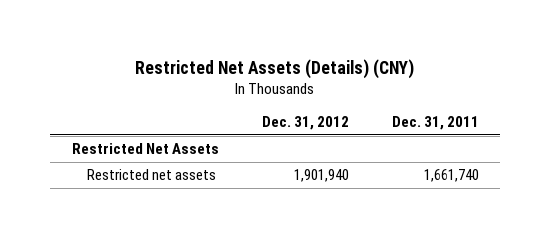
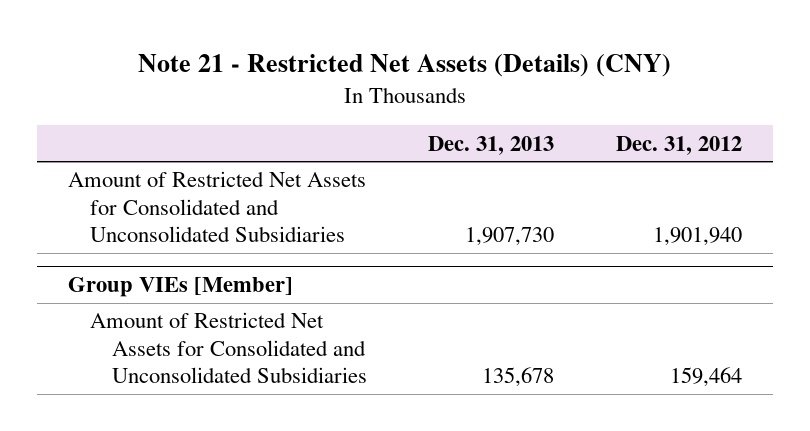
[135,58,415,79] Restricted Net Assets (Details) (CNY) -> [137,54,671,78] Note 21 - Restricted Net Assets (Details) (CNY)
[391,116,479,131] Dec. 31, 2011 -> none
none -> [428,135,555,155] Dec. 31, 2013
[71,143,219,155] Restricted Net Assets -> none
[87,169,217,181] Restricted net assets -> [67,171,366,243] Amount of Restricted Net Assets for Consolidated and Unconsolidated Subsidiaries
none -> [67,277,293,298] Group VIEs [Member]
none -> [89,312,367,384] Amount of Restricted Net Assets for Consolidated and Unconsolidated Subsidiaries

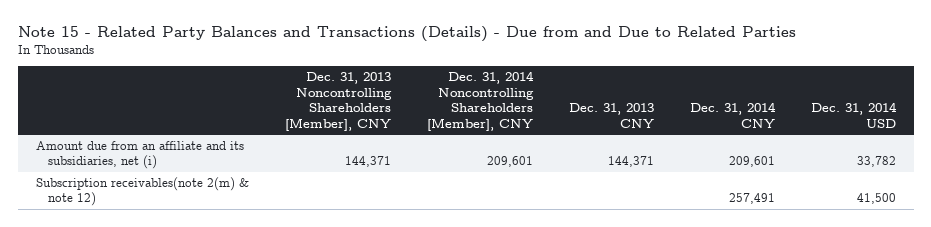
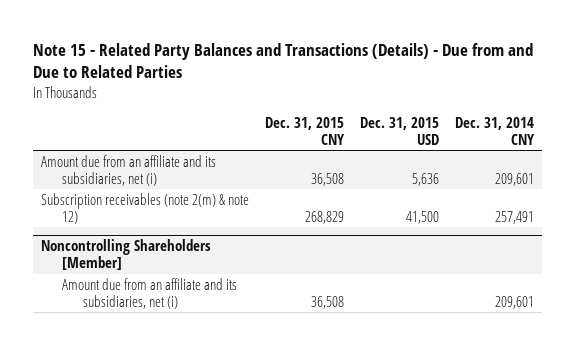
[284,72,392,131] Dec. 31, 2013 Noncontrolling Shareholders [Member], CNY -> none
[426,71,534,131] Dec. 31, 2014 Noncontrolling Shareholders [Member], CNY -> none
[568,103,654,128] Dec. 31, 2013 CNY -> none
[810,102,897,128] Dec. 31, 2014 USD -> none
none -> [265,116,346,145] Dec. 31, 2015 CNY
none -> [360,116,440,145] Dec. 31, 2015 USD
[35,177,249,207] Subscription receivables(note 2(m) & note 12) -> [41,192,250,224] Subscription receivables (note 2(m) & note 12)
none -> [41,239,212,271] Noncontrolling Shareholders [Member]
none -> [62,277,238,309] Amount due from an affiliate and its subsidiaries, net (i)

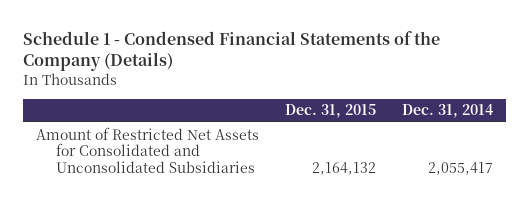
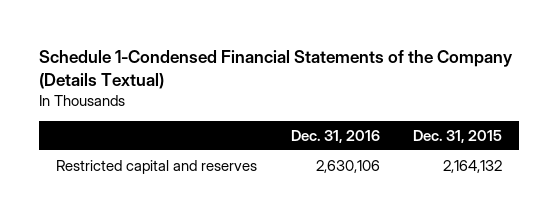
[23,30,441,72] Schedule 1 - Condensed Financial Statements of the Company (Details) -> [39,49,514,89] Schedule 1-Condensed Financial Statements of the Company (Details Textual)
[402,104,494,119] Dec. 31, 2014 -> none
none -> [290,129,380,143] Dec. 31, 2016
[36,126,260,174] Amount of Restricted Net Assets for Consolidated and Unconsolidated Subsidiaries -> [56,159,258,174] Restricted capital and reserves

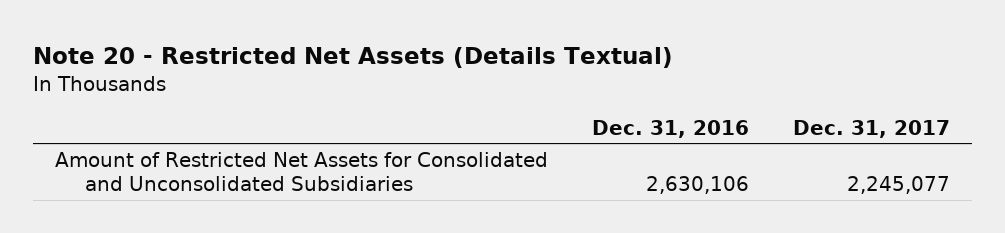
[39,49,514,89] Schedule 1-Condensed Financial Statements of the Company (Details Textual) -> [33,47,674,69] Note 20 - Restricted Net Assets (Details Textual)
[413,129,503,143] Dec. 31, 2015 -> none
none -> [792,119,950,138] Dec. 31, 2017
[56,159,258,174] Restricted capital and reserves -> [55,152,549,191] Amount of Restricted Net Assets for Consolidated and Unconsolidated Subsidiaries

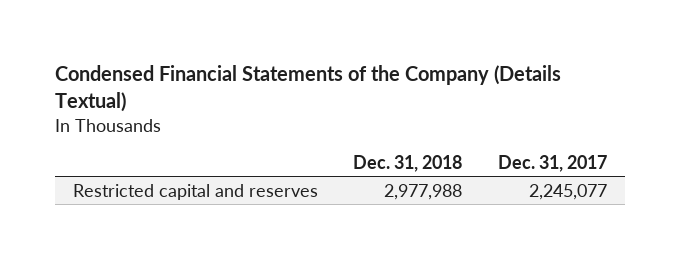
[33,47,674,69] Note 20 - Restricted Net Assets (Details Textual) -> [54,65,561,113] Condensed Financial Statements of the Company (Details Textual)
[591,119,749,138] Dec. 31, 2016 -> none
none -> [353,154,463,172] Dec. 31, 2018
[55,152,549,191] Amount of Restricted Net Assets for Consolidated and Unconsolidated Subsidiaries -> [72,183,318,200] Restricted capital and reserves

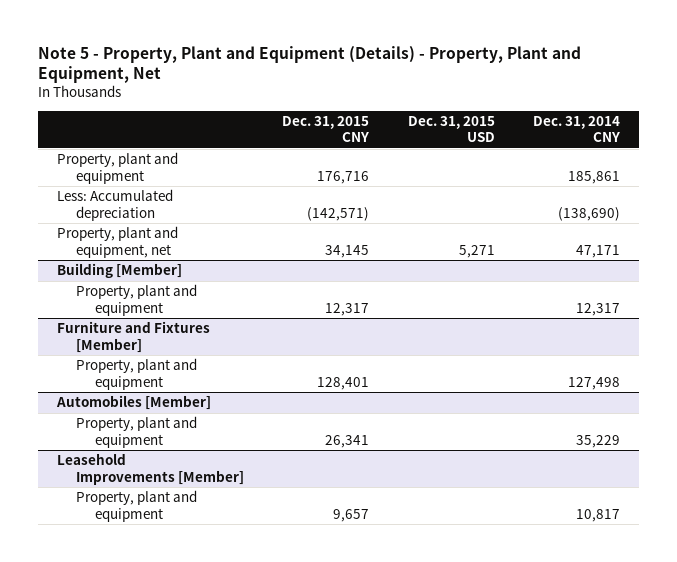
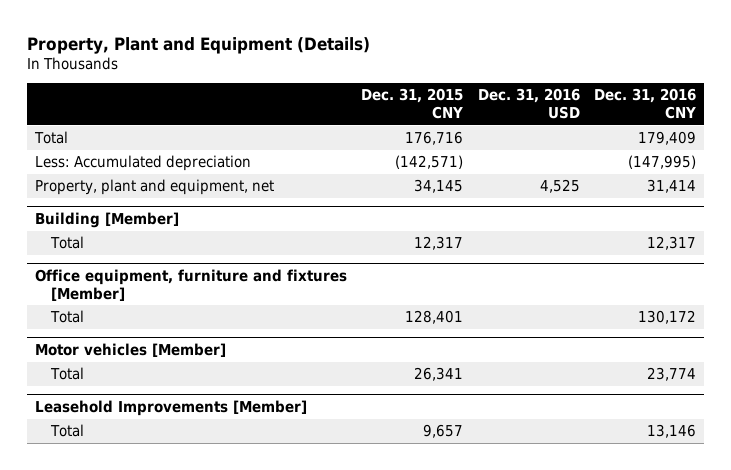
[37,45,581,84] Note 5 - Property, Plant and Equipment (Details) - Property, Plant and Equipment, Net -> [27,36,371,54] Property, Plant and Equipment (Details)
[407,116,495,143] Dec. 31, 2015 USD -> none
[533,116,621,143] Dec. 31, 2014 CNY -> none
none -> [477,88,580,119] Dec. 31, 2016 USD
none -> [594,88,697,119] Dec. 31, 2016 CNY
[57,152,179,184] Property, plant and equipment -> [33,131,68,145] Total
[75,284,197,316] Property, plant and equipment -> [49,236,84,250] Total
[57,321,211,353] Furniture and Fixtures [Member] -> [34,268,347,301] Office equipment, furniture and fixtures [Member]
[75,358,197,390] Property, plant and equipment -> [49,310,84,324] Total
[56,395,212,411] Automobiles [Member] -> [34,342,226,357] Motor vehicles [Member]
[75,416,197,448] Property, plant and equipment -> [49,367,84,381] Total
[75,490,197,522] Property, plant and equipment -> [49,424,84,438] Total

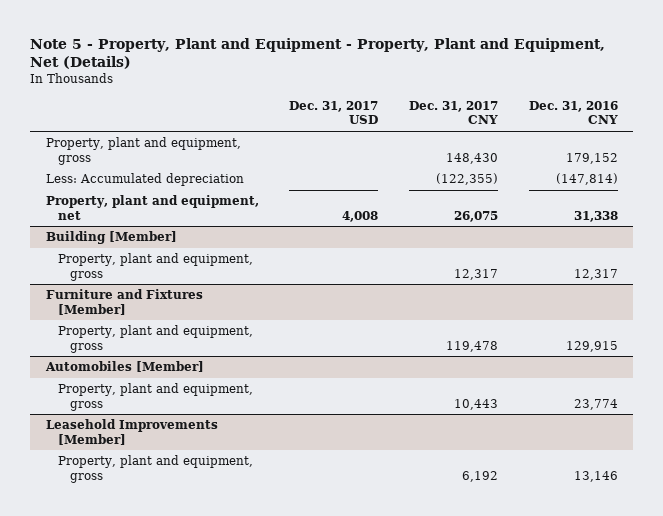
[27,36,371,54] Property, Plant and Equipment (Details) -> [30,37,606,69] Note 5 - Property, Plant and Equipment - Property, Plant and Equipment, Net (Details)
[361,88,464,119] Dec. 31, 2015 CNY -> none
[477,88,580,119] Dec. 31, 2016 USD -> none
none -> [289,100,379,125] Dec. 31, 2017 USD
none -> [408,100,498,125] Dec. 31, 2017 CNY
[33,131,68,145] Total -> none
none -> [45,137,241,165] Property, plant and equipment, gross
[628,155,697,170] (147,995) -> [555,173,618,186] (147,814)
[647,179,697,194] 31,414 -> [573,210,618,222] 31,338
[49,310,84,324] Total -> none
[49,236,84,250] Total -> [57,253,253,281] Property, plant and equipment, gross
[34,268,347,301] Office equipment, furniture and fixtures [Member] -> [45,289,203,315] Furniture and Fixtures [Member]
none -> [57,325,253,353] Property, plant and equipment, gross
[34,342,226,357] Motor vehicles [Member] -> [44,361,204,373] Automobiles [Member]
[49,367,84,381] Total -> [57,383,253,411] Property, plant and equipment, gross
[49,424,84,438] Total -> [57,455,253,483] Property, plant and equipment, gross

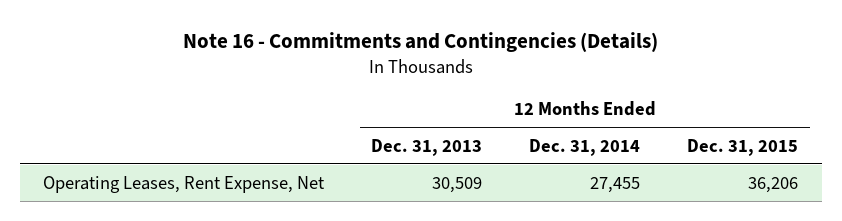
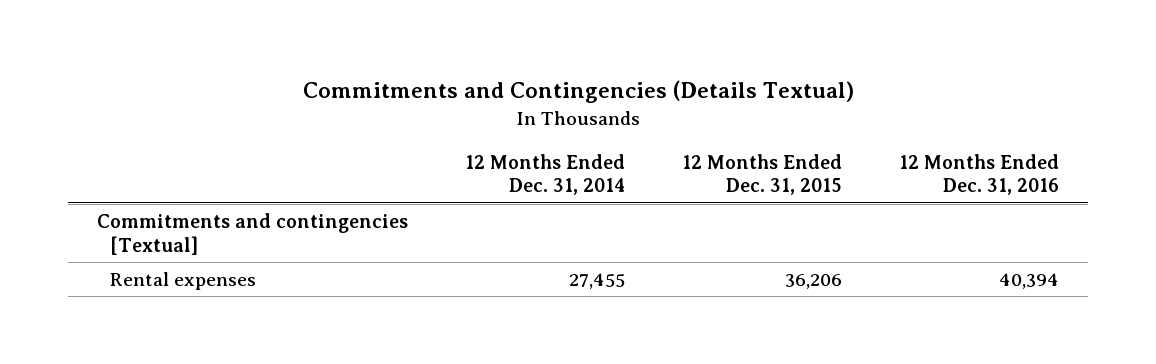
[182,32,658,53] Note 16 - Commitments and Contingencies (Details) -> [302,80,854,104] Commitments and Contingencies (Details Textual)
[371,138,483,156] Dec. 31, 2013 -> none
none -> [899,153,1060,196] 12 Months Ended Dec. 31, 2016
none -> [96,212,408,255] Commitments and contingencies [Textual]
[43,176,326,194] Operating Leases, Rent Expense, Net -> [110,271,257,290] Rental expenses

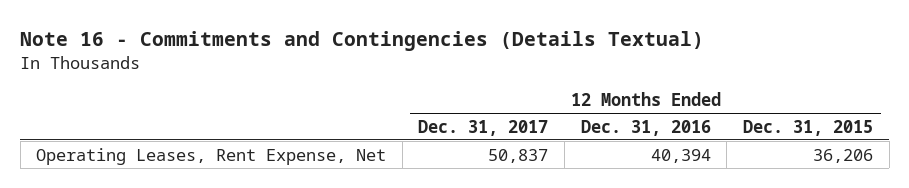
[302,80,854,104] Commitments and Contingencies (Details Textual) -> [20,31,705,52] Note 16 - Commitments and Contingencies (Details Textual)
[464,153,625,196] 12 Months Ended Dec. 31, 2014 -> none
none -> [418,119,549,136] Dec. 31, 2017
[96,212,408,255] Commitments and contingencies [Textual] -> none
[110,271,257,290] Rental expenses -> [36,147,387,165] Operating Leases, Rent Expense, Net

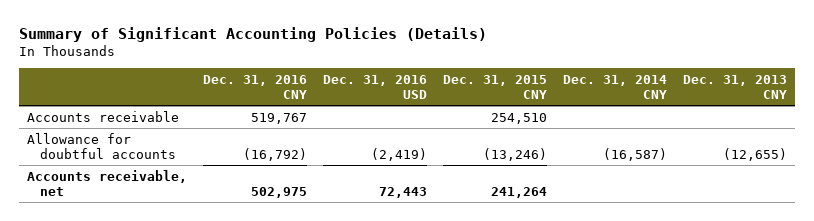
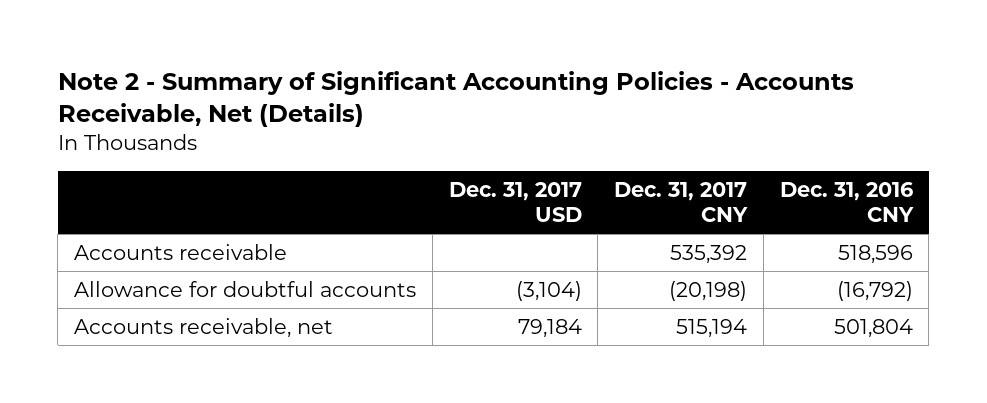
[19,26,488,42] Summary of Significant Accounting Policies (Details) -> [57,71,854,128] Note 2 - Summary of Significant Accounting Policies - Accounts Receivable, Net (Details)
[323,74,428,99] Dec. 31, 2016 USD -> none
[443,74,548,99] Dec. 31, 2015 CNY -> none
[562,74,667,99] Dec. 31, 2014 CNY -> none
[682,74,787,99] Dec. 31, 2013 CNY -> none
none -> [448,181,582,223] Dec. 31, 2017 USD
none -> [614,181,749,223] Dec. 31, 2017 CNY
[251,112,308,124] 519,767 -> [837,244,913,264] 518,596
[251,186,308,198] 502,975 -> [833,318,913,338] 501,804

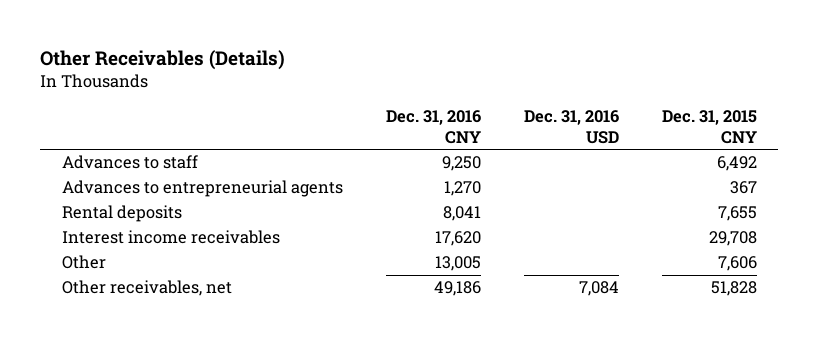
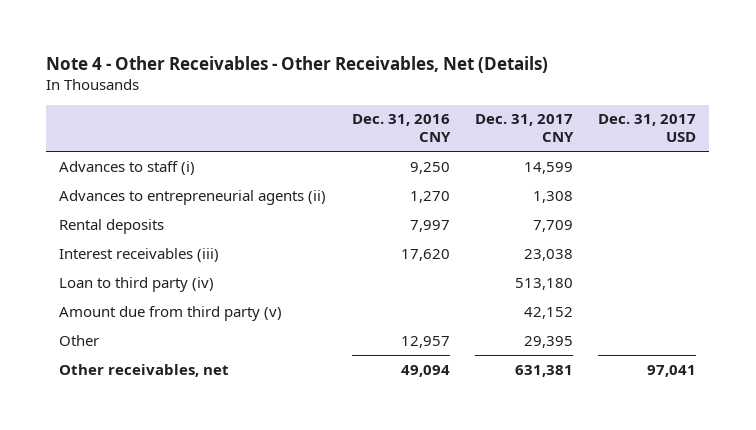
[40,50,286,71] Other Receivables (Details) -> [46,55,549,73] Note 4 - Other Receivables - Other Receivables, Net (Details)
[523,110,619,144] Dec. 31, 2016 USD -> none
[661,110,757,144] Dec. 31, 2015 CNY -> none
none -> [474,114,574,142] Dec. 31, 2017 CNY
none -> [598,114,697,142] Dec. 31, 2017 USD
[61,155,198,170] Advances to staff -> [59,160,196,175] Advances to staff (i)
[61,180,343,198] Advances to entrepreneurial agents -> [59,189,327,205] Advances to entrepreneurial agents (ii)
[442,206,481,222] 8,041 -> [409,219,450,232] 7,997
[61,230,280,245] Interest income receivables -> [59,247,220,262] Interest receivables (iii)
none -> [59,276,215,292] Loan to third party (iv)
none -> [59,305,283,321] Amount due from third party (v)
[434,256,481,272] 13,005 -> [400,335,450,348] 12,957
[433,281,481,297] 49,186 -> [400,364,450,377] 49,094

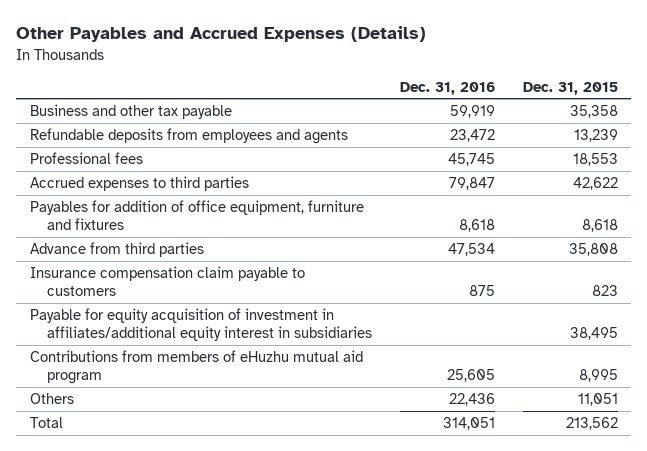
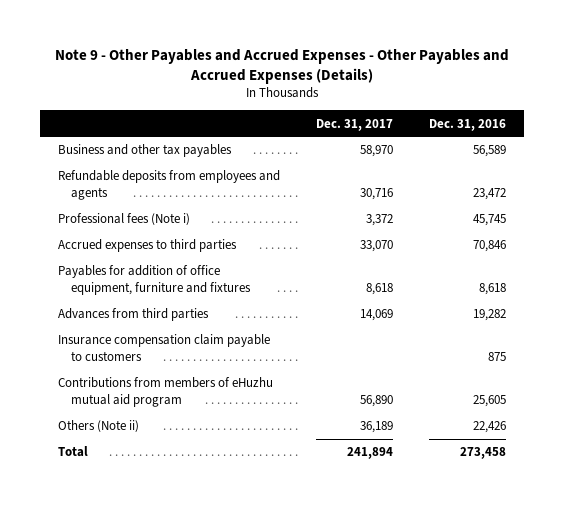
[15,26,426,43] Other Payables and Accrued Expenses (Details) -> [55,49,510,84] Note 9 - Other Payables and Accrued Expenses - Other Payables and Accrued Expenses (Details)
[522,81,618,95] Dec. 31, 2015 -> none
none -> [316,118,394,131] Dec. 31, 2017
[29,103,232,119] Business and other tax payable -> [58,144,233,158] Business and other tax payables
[449,104,495,118] 59,919 -> [473,145,507,158] 56,589
[29,151,143,164] Professional fees -> [58,213,191,226] Professional fees (Note i)
[448,176,495,190] 79,847 -> [473,240,507,253] 70,846
[29,241,204,257] Advance from third parties -> [58,308,210,322] Advances from third parties
[447,242,495,256] 47,534 -> [473,309,507,322] 19,282
[29,307,372,342] Payable for equity acquisition of investment in affiliates/additional equity interest in subsidiaries -> none
[29,392,74,404] Others -> [58,420,140,433] Others (Note ii)
[448,392,495,406] 22,436 -> [473,421,507,434] 22,426
[442,416,495,430] 314,051 -> [460,447,507,460] 273,458

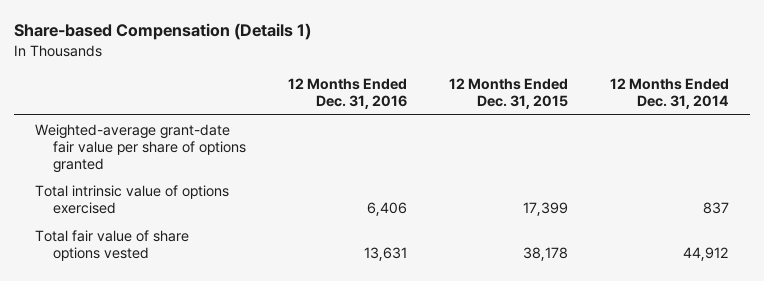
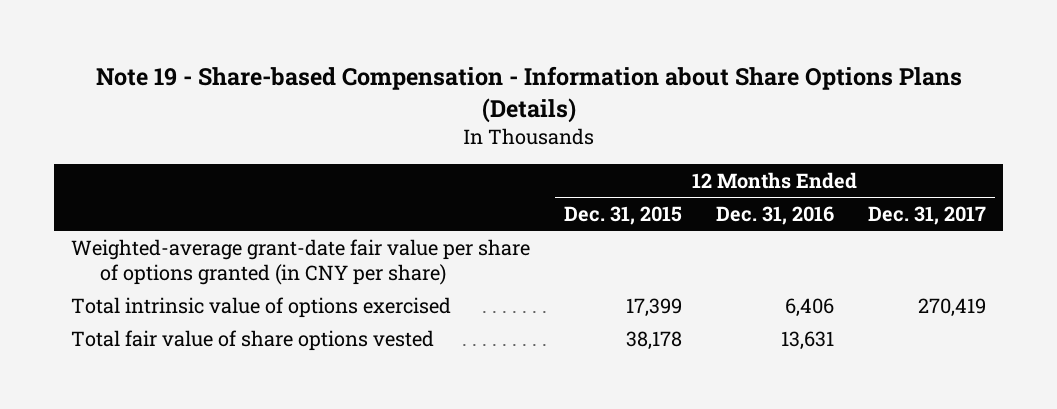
[14,23,312,41] Share-based Compensation (Details 1) -> [95,66,962,123] Note 19 - Share-based Compensation - Information about Share Options Plans (Details)
[609,77,729,109] 12 Months Ended Dec. 31, 2014 -> none
none -> [868,205,987,225] Dec. 31, 2017
[35,123,246,173] Weighted-average grant-date fair value per share of options granted -> [70,238,530,285] Weighted-average grant-date fair value per share of options granted (in CNY per share)

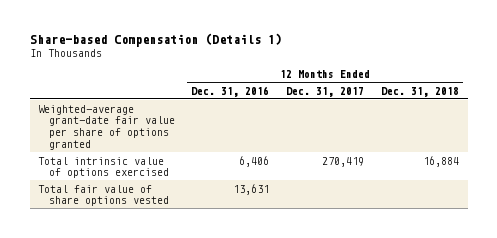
[95,66,962,123] Note 19 - Share-based Compensation - Information about Share Options Plans (Details) -> [29,33,282,48] Share-based Compensation (Details 1)
[563,205,682,225] Dec. 31, 2015 -> none
none -> [381,86,460,97] Dec. 31, 2018
[70,238,530,285] Weighted-average grant-date fair value per share of options granted (in CNY per share) -> [38,104,175,150] Weighted-average grant-date fair value per share of options granted

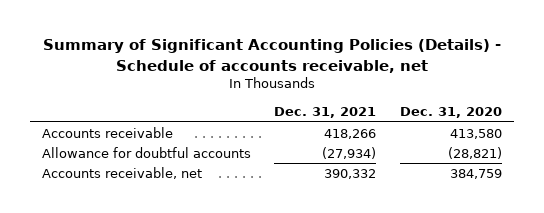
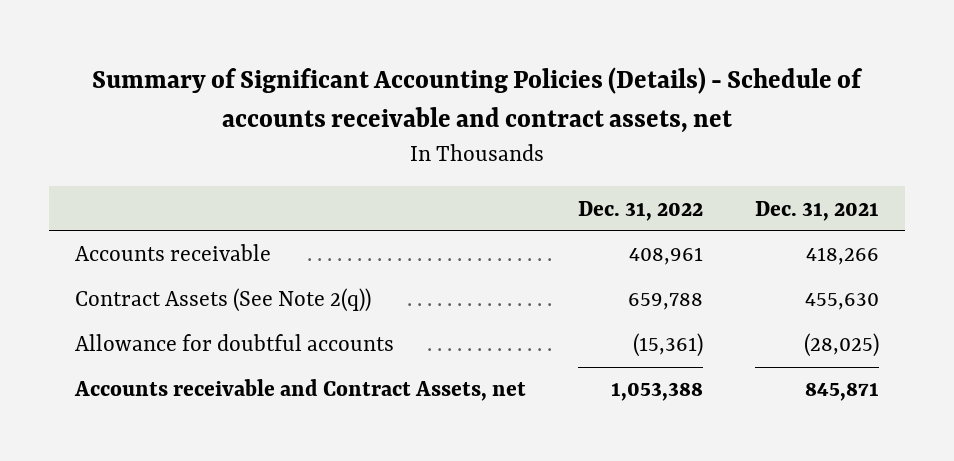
[42,39,501,73] Summary of Significant Accounting Policies (Details) - Schedule of accounts receivable, net -> [91,67,863,134] Summary of Significant Accounting Policies (Details) - Schedule of accounts receivable and contract assets, net
[400,107,503,119] Dec. 31, 2020 -> none
none -> [577,200,703,221] Dec. 31, 2022
none -> [74,288,371,313] Contract Assets (See Note 2(q))
[322,146,377,159] (27,934) -> [803,333,879,358] (28,025)
[41,166,202,179] Accounts receivable, net -> [73,379,526,402] Accounts receivable and Contract Assets, net
[324,168,377,179] 390,332 -> [804,382,879,402] 845,871

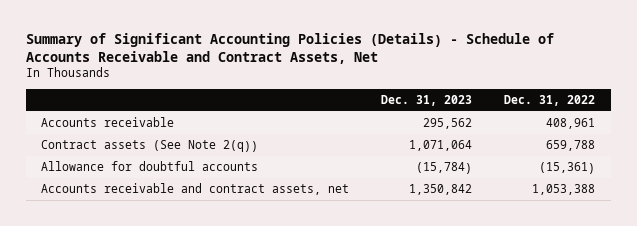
[91,67,863,134] Summary of Significant Accounting Policies (Details) - Schedule of accounts receivable and contract assets, net -> [25,32,554,64] Summary of Significant Accounting Policies (Details) - Schedule of Accounts Receivable and Contract Assets, Net
[754,200,879,221] Dec. 31, 2021 -> none
none -> [381,94,473,106] Dec. 31, 2023
[74,288,371,313] Contract Assets (See Note 2(q)) -> [41,140,259,153] Contract assets (See Note 2(q))
[73,379,526,402] Accounts receivable and Contract Assets, net -> [41,183,350,196] Accounts receivable and contract assets, net

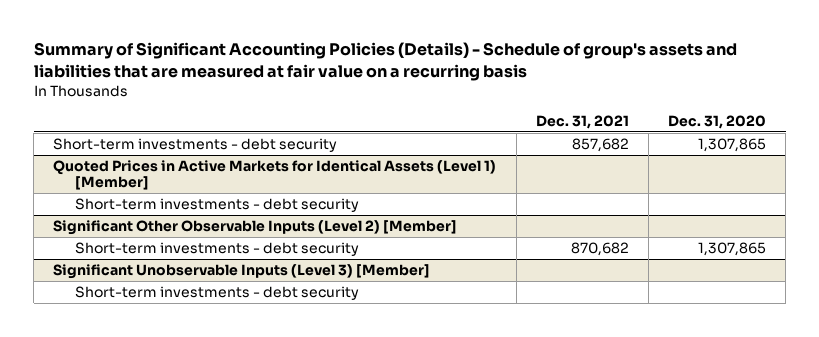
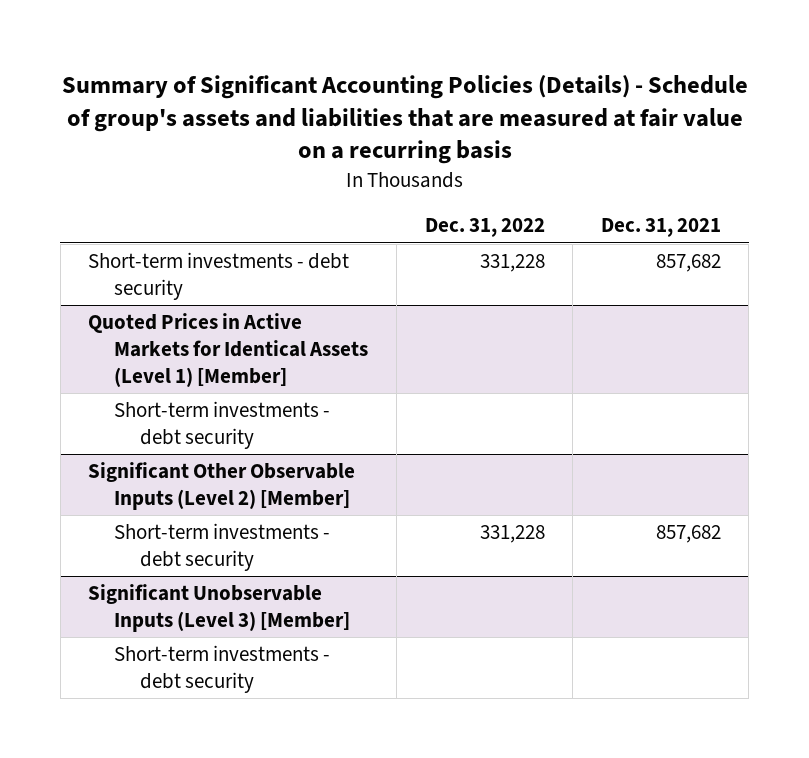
[668,115,767,130] Dec. 31, 2020 -> none
none -> [424,218,545,238] Dec. 31, 2022
[570,242,629,257] 870,682 -> [655,525,721,544] 857,682

